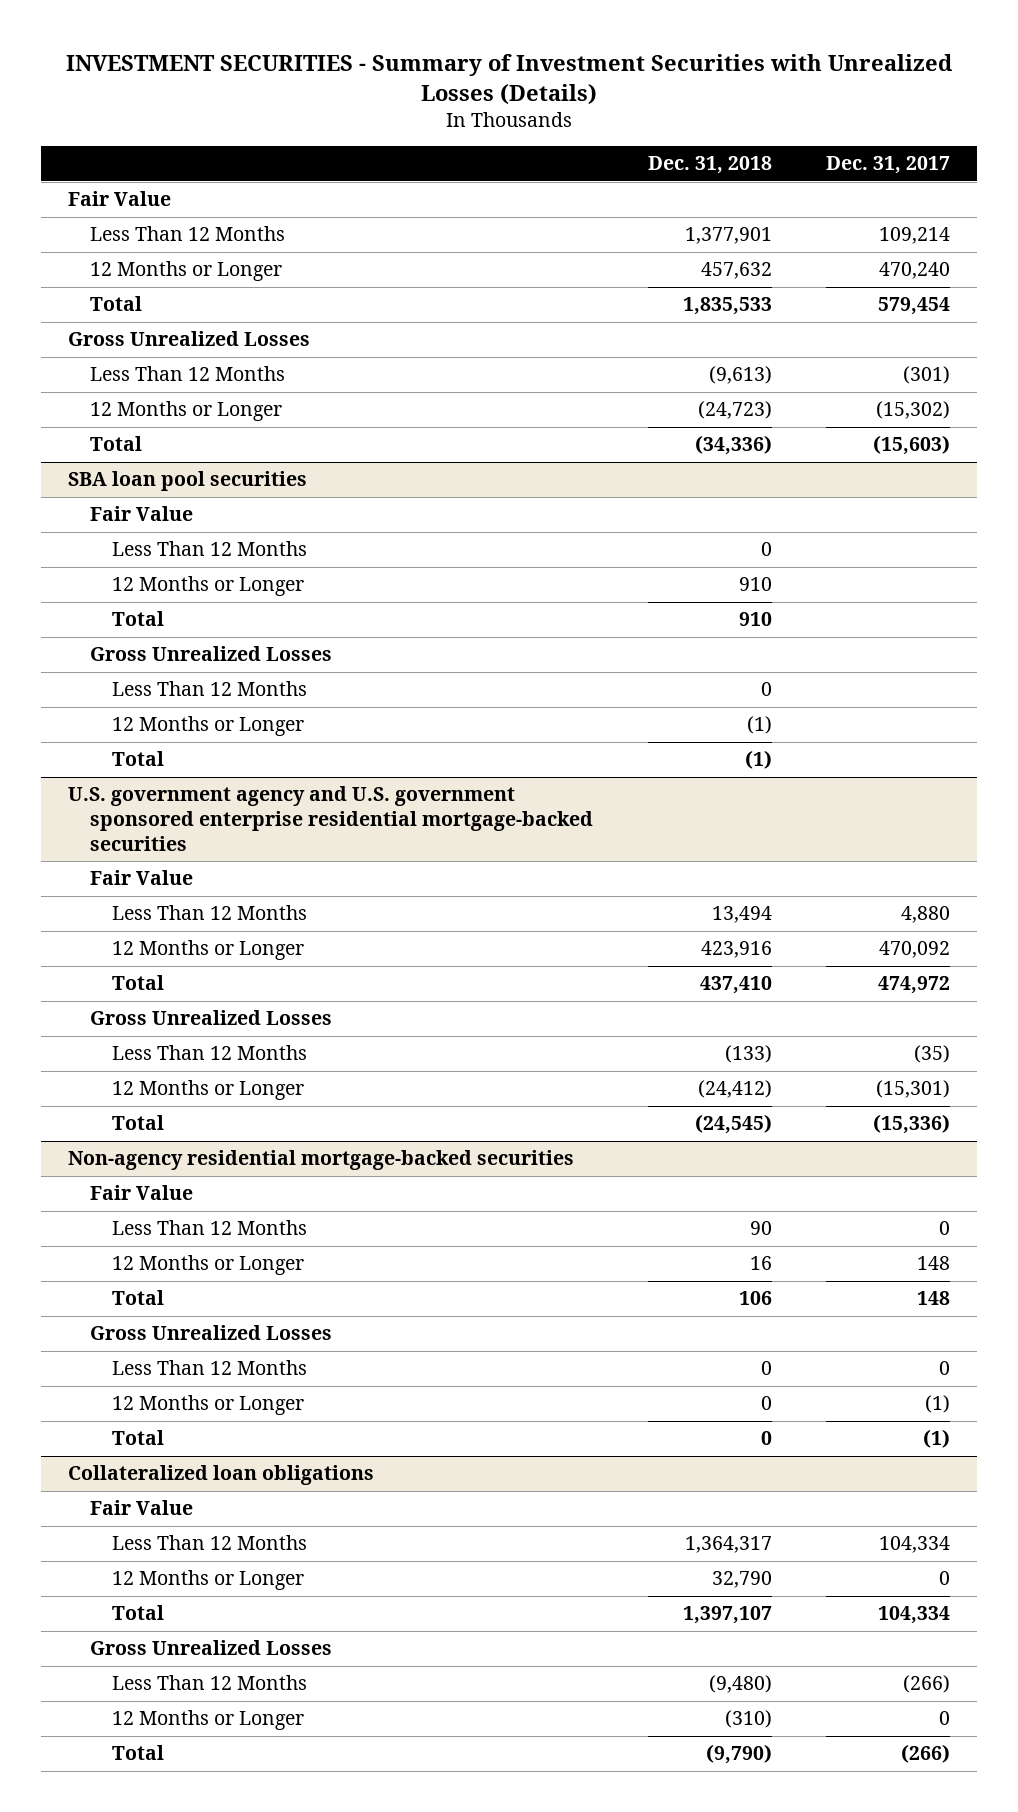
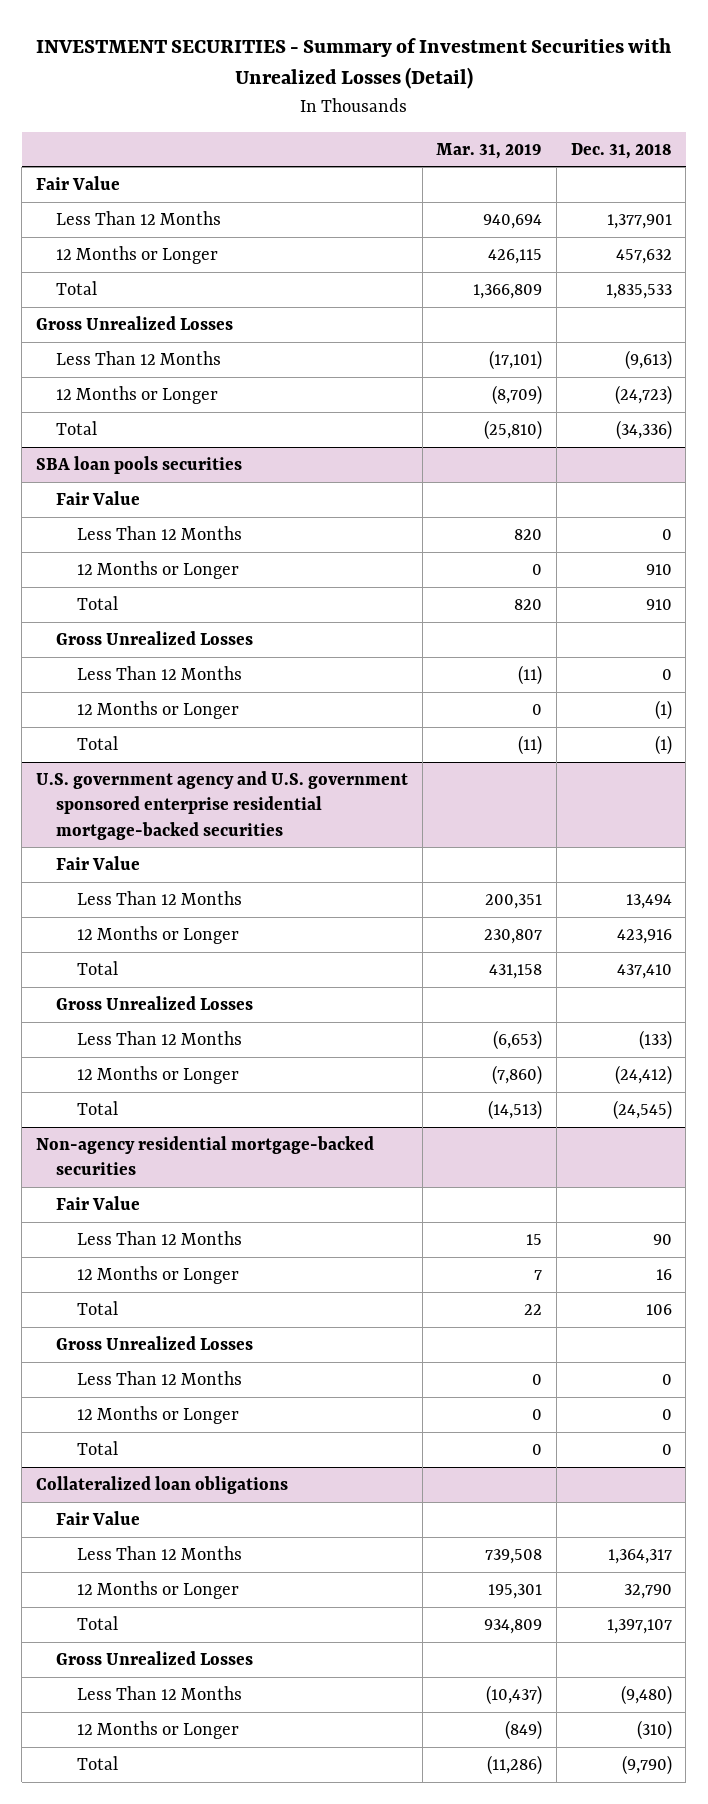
[66,54,953,105] INVESTMENT SECURITIES - Summary of Investment Securities with Unrealized Losses (Details) -> [35,38,671,90] INVESTMENT SECURITIES - Summary of Investment Securities with Unrealized Losses (Detail)
[825,156,950,175] Dec. 31, 2017 -> none
none -> [436,142,543,159] Mar. 31, 2019
[68,471,308,492] SBA loan pool securities -> [36,456,243,475] SBA loan pools securities

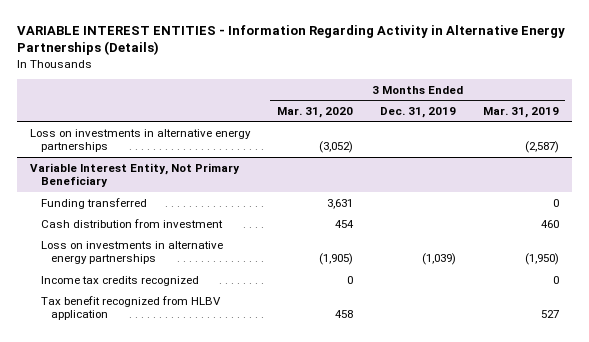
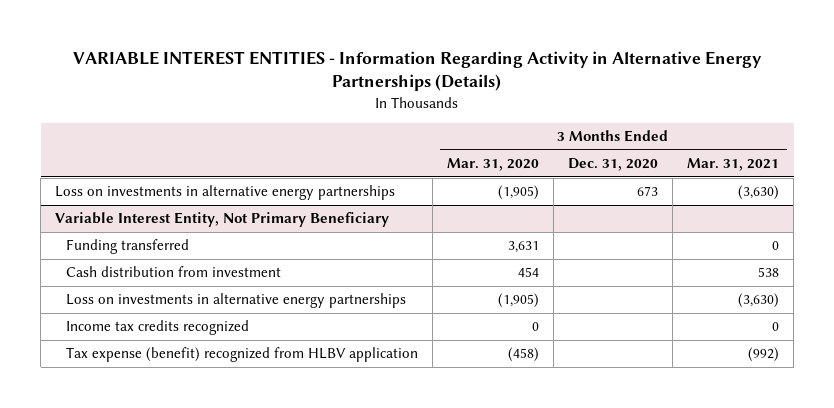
[379,106,456,118] Dec. 31, 2019 -> none
[482,106,559,118] Mar. 31, 2019 -> none
none -> [568,158,659,172] Dec. 31, 2020
none -> [687,158,780,172] Mar. 31, 2021
[319,141,354,154] (3,052) -> [498,185,540,201] (1,905)
[40,295,221,321] Tax benefit recognized from HLBV application -> [66,347,419,363] Tax expense (benefit) recognized from HLBV application
[335,310,354,319] 458 -> [508,347,540,363] (458)

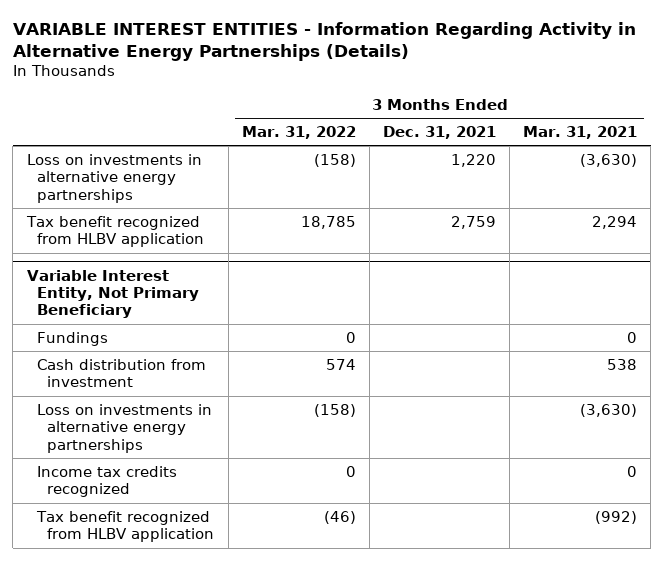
[447,158,540,172] Mar. 31, 2020 -> none
[568,158,659,172] Dec. 31, 2020 -> none
none -> [241,125,356,139] Mar. 31, 2022
none -> [383,125,497,139] Dec. 31, 2021
none -> [25,215,204,248] Tax benefit recognized from HLBV application
[66,239,190,255] Funding transferred -> [36,331,108,346] Fundings
[66,347,419,363] Tax expense (benefit) recognized from HLBV application -> [35,510,215,543] Tax benefit recognized from HLBV application

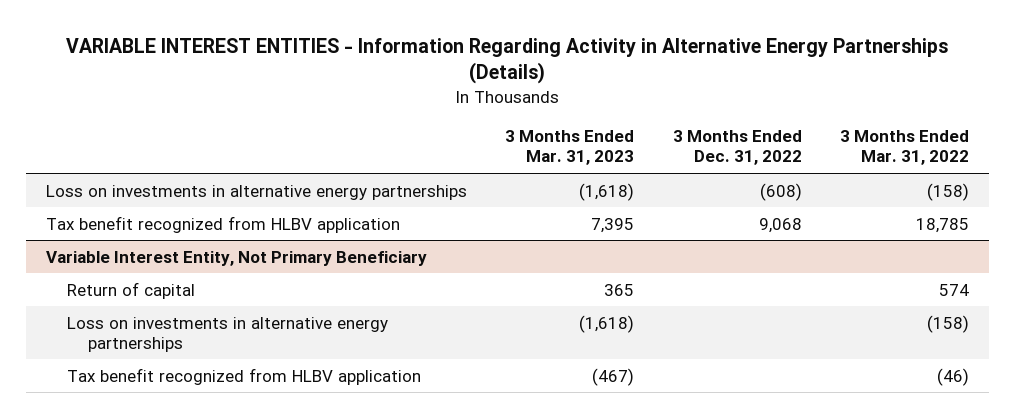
[383,125,497,139] Dec. 31, 2021 -> none
[523,125,638,139] Mar. 31, 2021 -> none
none -> [505,130,635,166] 3 Months Ended Mar. 31, 2023
none -> [672,130,802,166] 3 Months Ended Dec. 31, 2022
[36,331,108,346] Fundings -> none
[36,358,206,388] Cash distribution from investment -> [66,281,195,299] Return of capital
[36,465,177,498] Income tax credits recognized -> none

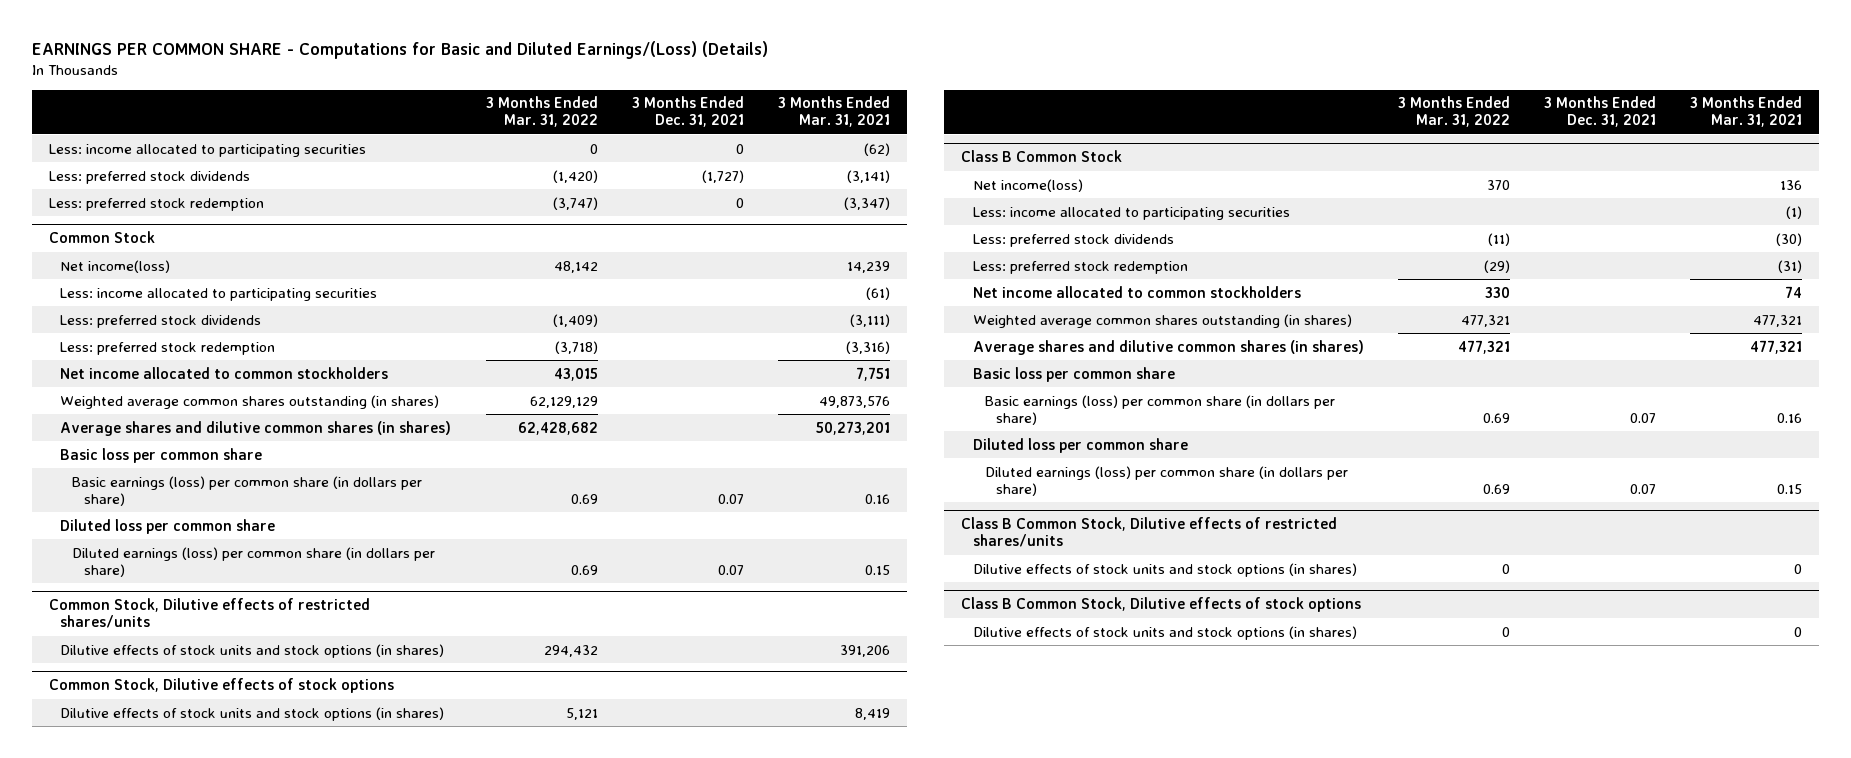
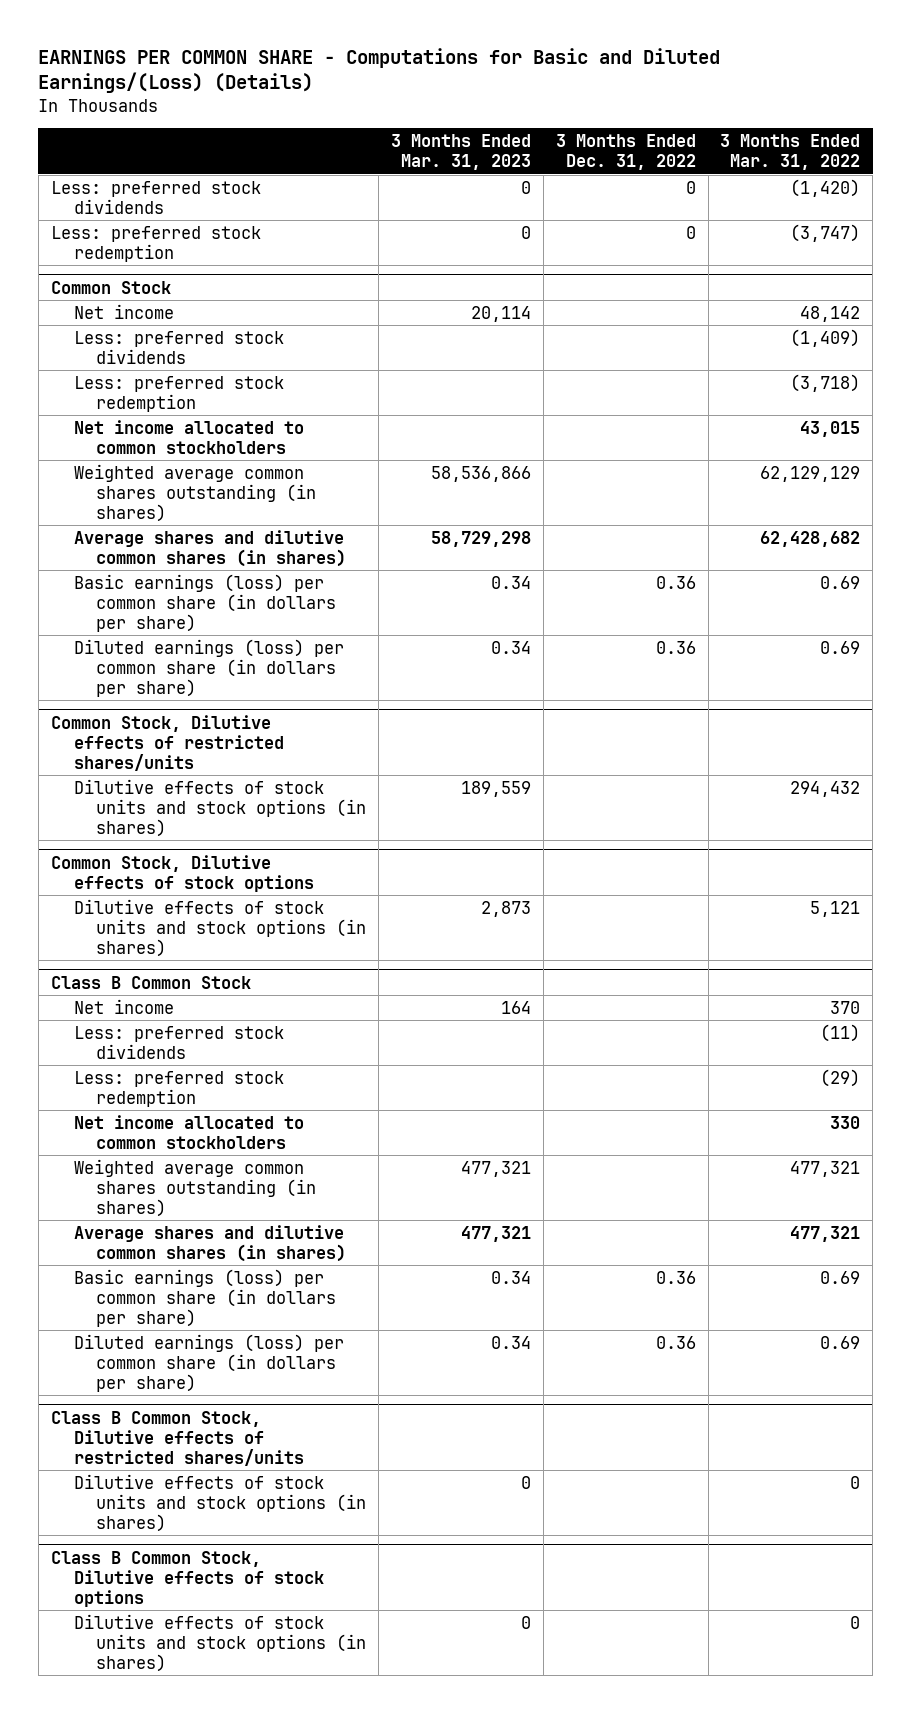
[631,96,744,128] 3 Months Ended Dec. 31, 2021 -> none
[777,96,890,128] 3 Months Ended Mar. 31, 2021 -> none
none -> [391,133,532,170] 3 Months Ended Mar. 31, 2023
none -> [555,133,696,170] 3 Months Ended Dec. 31, 2022
[48,143,366,157] Less: income allocated to participating securities -> none
[60,287,378,301] Less: income allocated to participating securities -> none
[60,259,171,273] Net income(loss) -> [73,303,174,319] Net income
[60,447,263,463] Basic loss per common share -> none
[60,518,276,534] Diluted loss per common share -> none
[972,206,1290,220] Less: income allocated to participating securities -> none
[972,178,1083,192] Net income(loss) -> [73,998,174,1014] Net income
[972,366,1175,382] Basic loss per common share -> none
[972,437,1188,453] Diluted loss per common share -> none

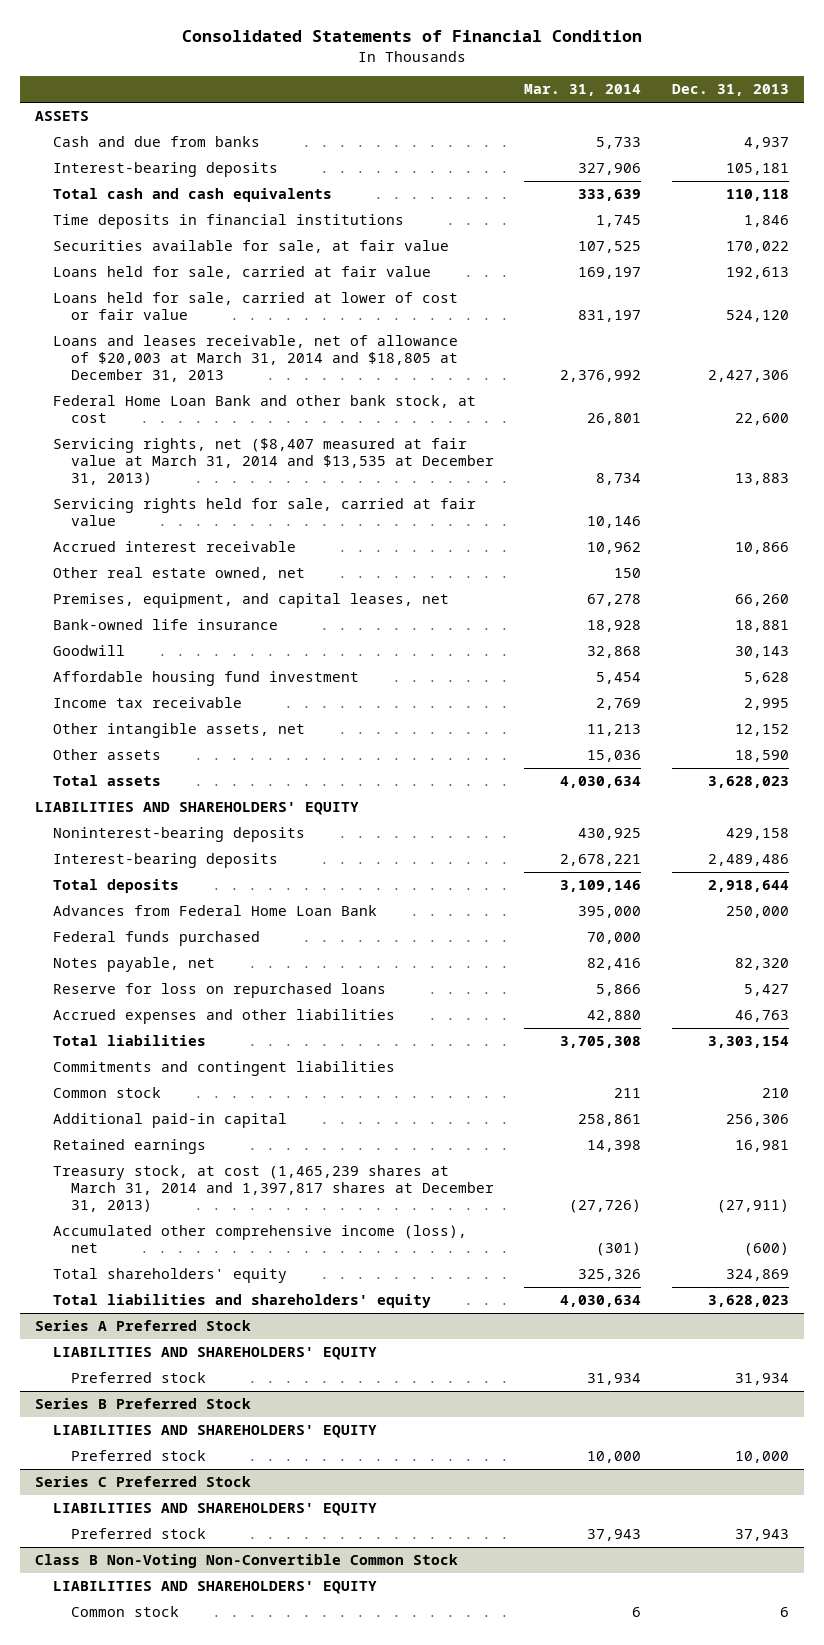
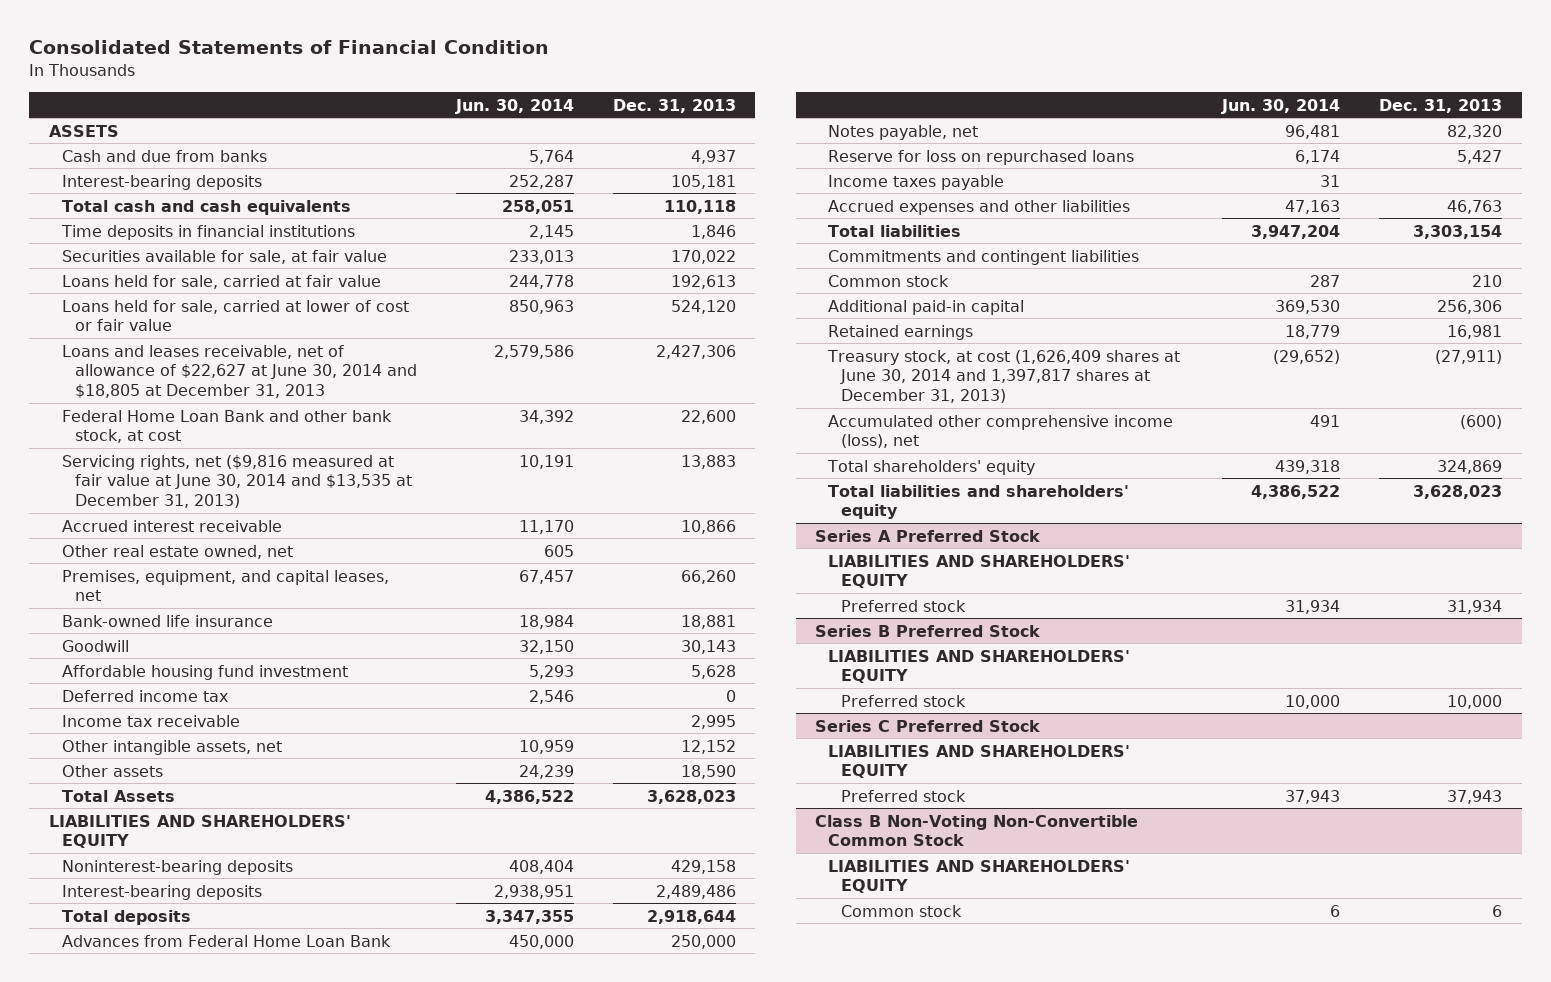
[524,84,642,97] Mar. 31, 2014 -> none
none -> [455,98,575,114] Jun. 30, 2014
[53,335,459,382] Loans and leases receivable, net of allowance of $20,003 at March 31, 2014 and $18,805 at December 31, 2013 -> [61,344,418,399] Loans and leases receivable, net of allowance of $22,627 at June 30, 2014 and $18,805 at December 31, 2013
[53,498,477,527] Servicing rights held for sale, carried at fair value -> none
[53,438,495,485] Servicing rights, net ($8,407 measured at fair value at March 31, 2014 and $13,535 at December 31, 2013) -> [61,454,413,509] Servicing rights, net ($9,816 measured at fair value at June 30, 2014 and $13,535 at December 31, 2013)
none -> [61,689,228,702] Deferred income tax
[53,775,162,787] Total assets -> [61,789,175,802] Total Assets
[53,931,261,947] Federal funds purchased -> none
none -> [828,174,1005,190] Income taxes payable
[53,1165,495,1212] Treasury stock, at cost (1,465,239 shares at March 31, 2014 and 1,397,817 shares at December 31, 2013) -> [827,349,1181,404] Treasury stock, at cost (1,626,409 shares at June 30, 2014 and 1,397,817 shares at December 31, 2013)

